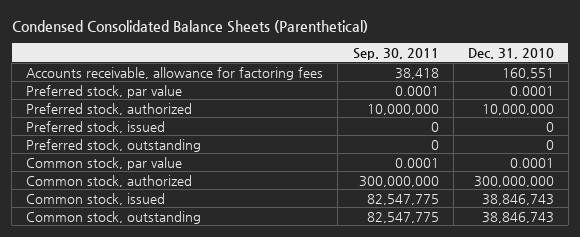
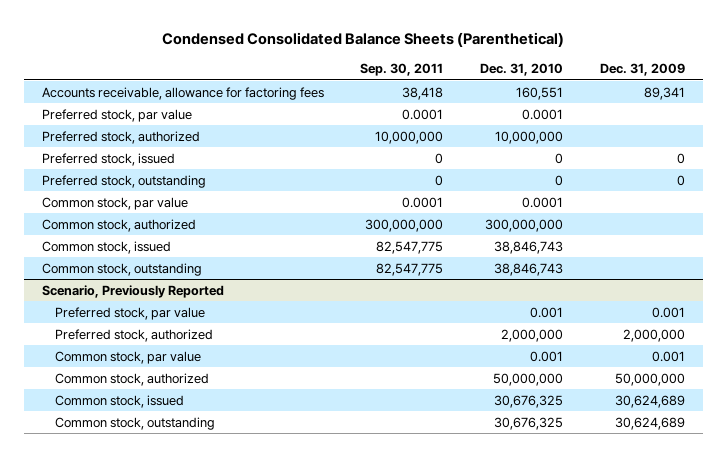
none -> [599,62,685,76] Dec. 31, 2009
none -> [41,284,224,298] Scenario, Previously Reported
none -> [55,306,206,320] Preferred stock, par value
none -> [55,328,214,342] Preferred stock, authorized
none -> [55,350,202,364] Common stock, par value
none -> [55,372,210,386] Common stock, authorized
none -> [55,394,185,408] Common stock, issued
none -> [55,416,216,430] Common stock, outstanding

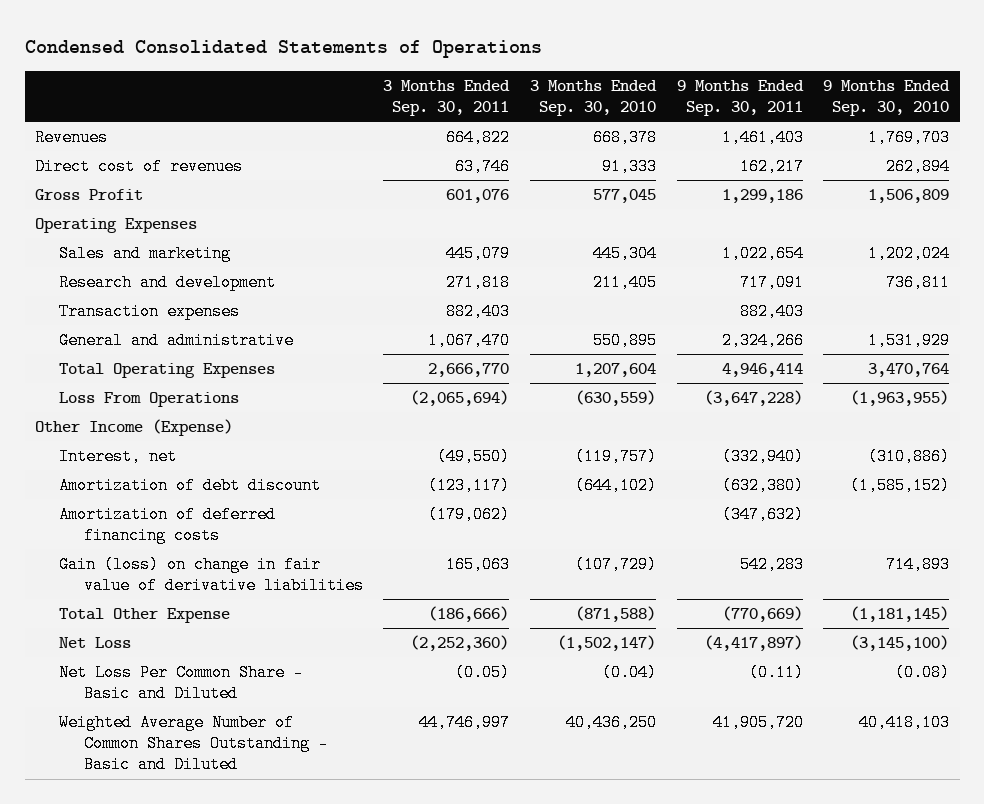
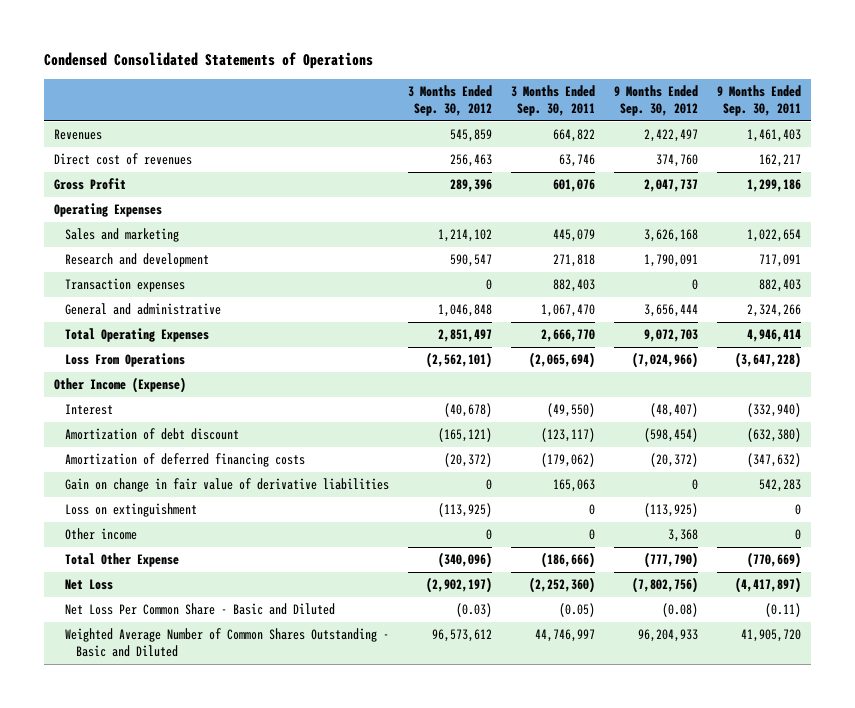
[530,79,658,116] 3 Months Ended Sep. 30, 2010 -> none
[823,79,951,116] 9 Months Ended Sep. 30, 2010 -> none
none -> [407,85,492,116] 3 Months Ended Sep. 30, 2012
none -> [614,85,699,116] 9 Months Ended Sep. 30, 2012
[59,448,178,466] Interest, net -> [64,404,113,416] Interest
[59,556,364,595] Gain (loss) on change in fair value of derivative liabilities -> [64,478,389,493] Gain on change in fair value of derivative liabilities
none -> [64,503,197,518] Loss on extinguishment
none -> [64,528,137,541] Other income

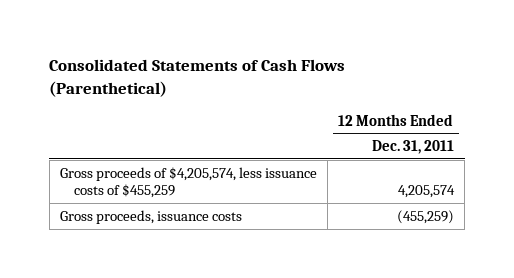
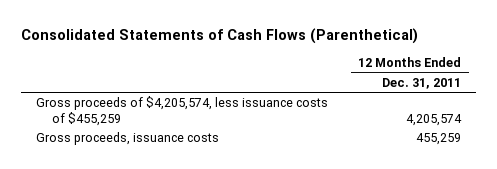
[396,209,454,224] (455,259) -> [416,133,462,146] 455,259

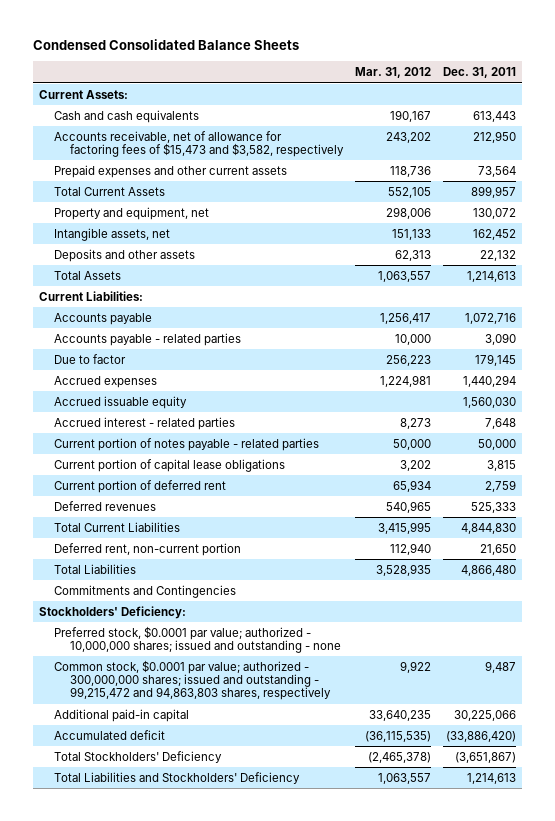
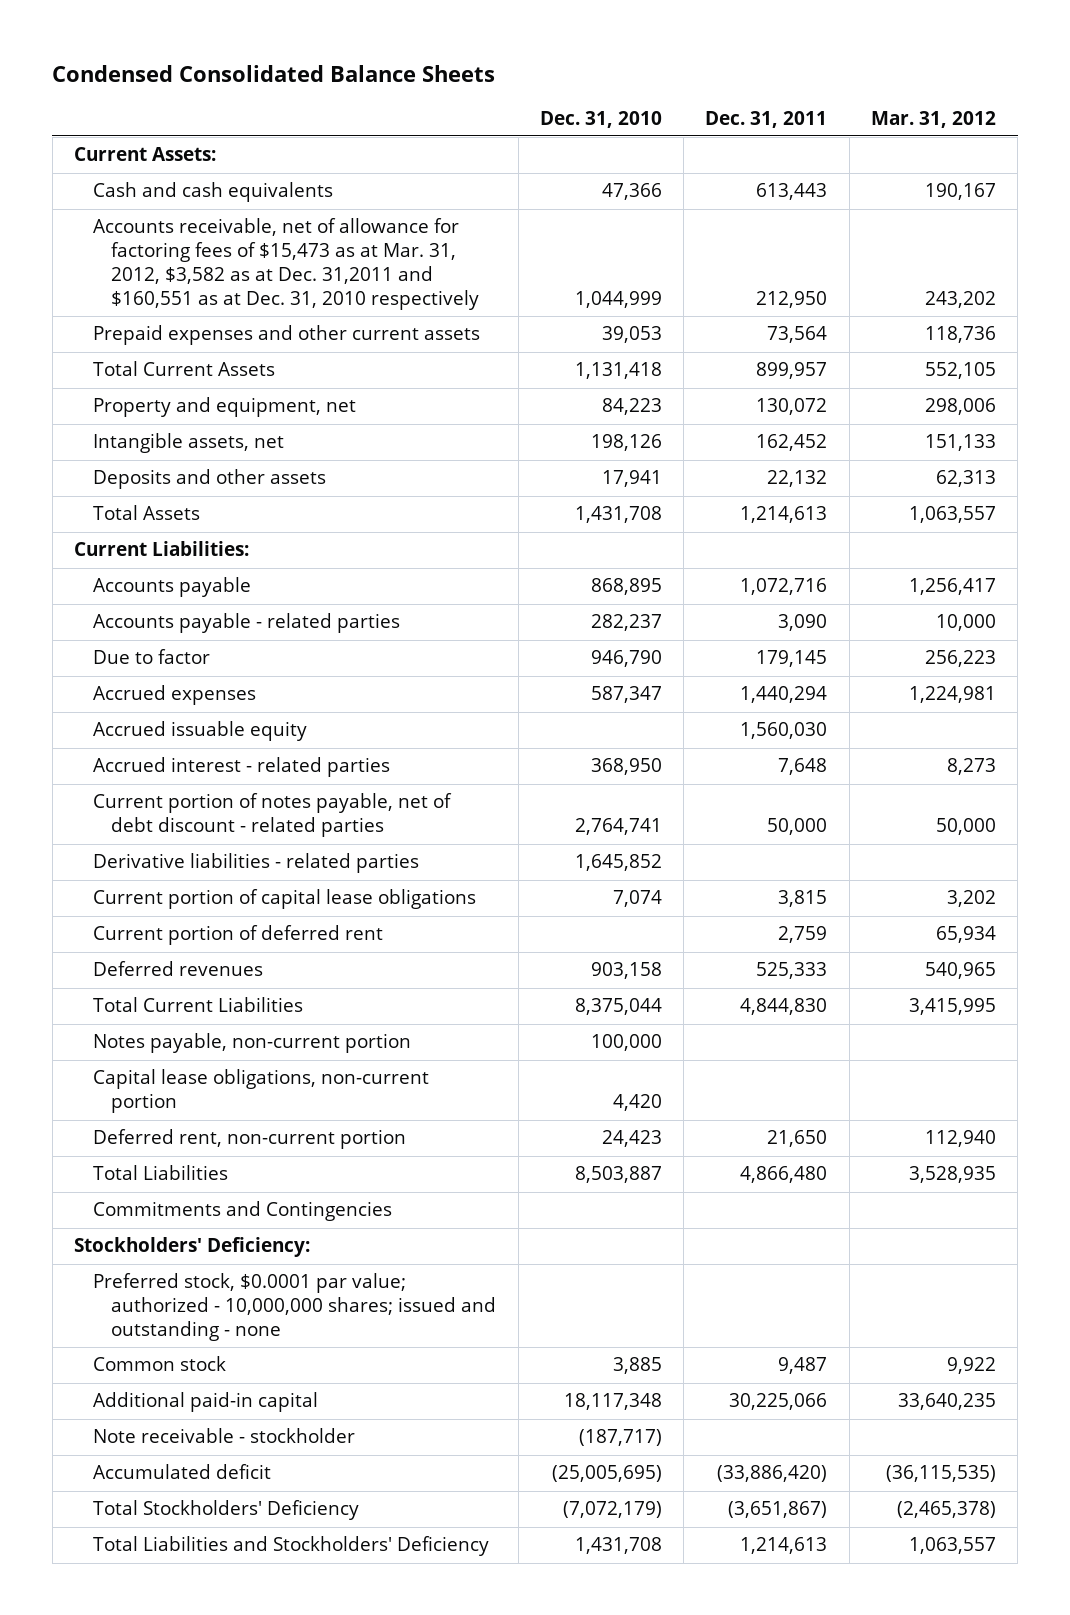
none -> [539,110,662,128] Dec. 31, 2010
[54,130,344,157] Accounts receivable, net of allowance for factoring fees of $15,473 and $3,582, respectively -> [92,218,480,311] Accounts receivable, net of allowance for factoring fees of $15,473 as at Mar. 31, 2012, $3,582 as at Dec. 31,2011 and $160,551 as at Dec. 31, 2010 respectively
[54,437,320,451] Current portion of notes payable - related parties -> [92,793,452,838] Current portion of notes payable, net of debt discount - related parties
none -> [92,853,419,874] Derivative liabilities - related parties
none -> [92,1033,411,1054] Notes payable, non-current portion
none -> [92,1069,429,1114] Capital lease obligations, non-current portion
[54,659,331,701] Common stock, $0.0001 par value; authorized - 300,000,000 shares; issued and outstanding - 99,215,472 and 94,863,803 shares, respectively -> [92,1356,226,1372] Common stock
none -> [92,1428,355,1444] Note receivable - stockholder

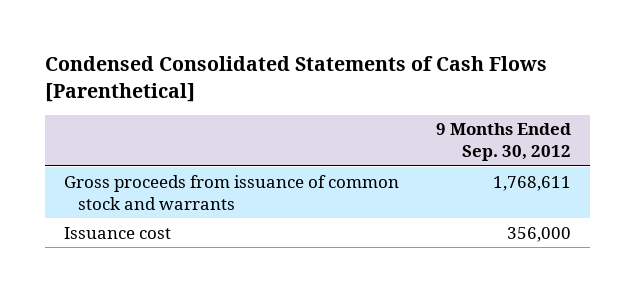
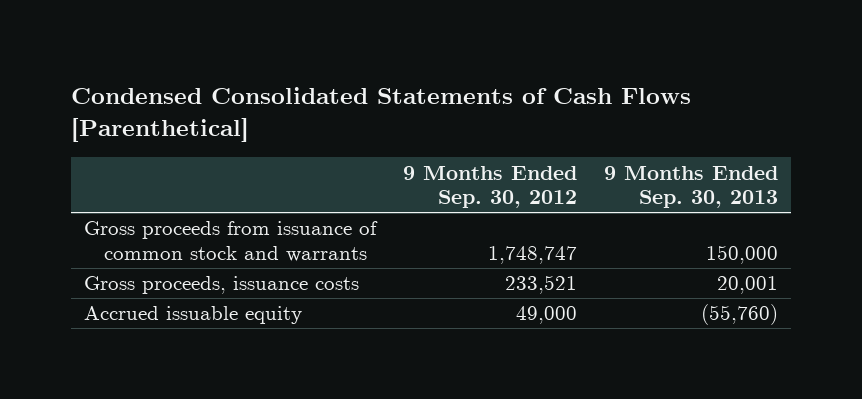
none -> [603,165,778,209] 9 Months Ended Sep. 30, 2013
[493,175,572,191] 1,768,611 -> [488,245,578,264] 1,748,747
[63,226,171,239] Issuance cost -> [84,276,360,295] Gross proceeds, issuance costs
[507,226,572,242] 356,000 -> [505,275,578,295] 233,521
none -> [84,306,303,325] Accrued issuable equity

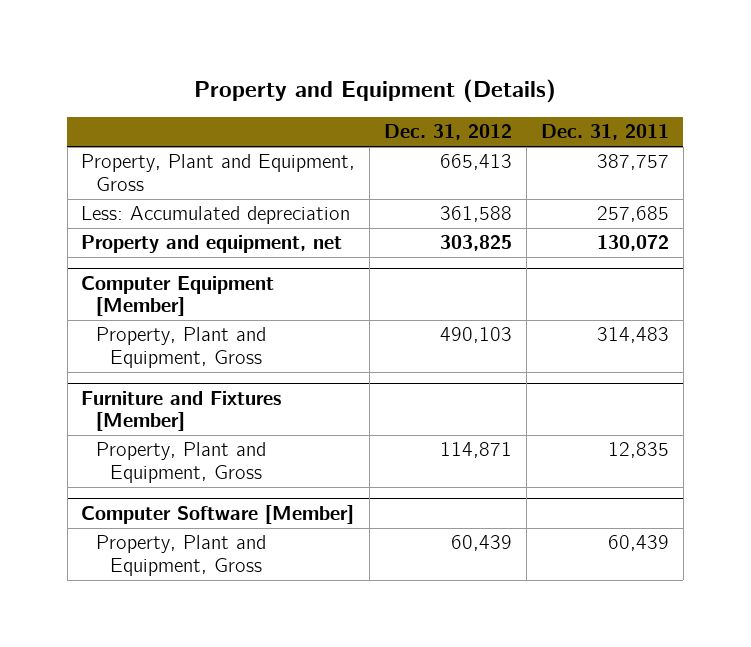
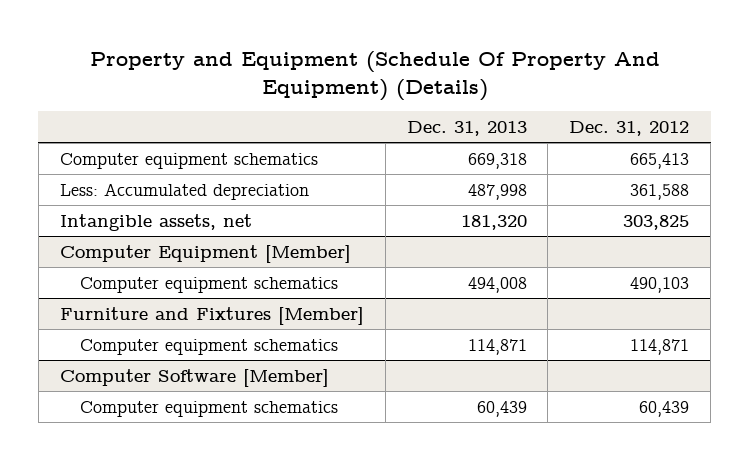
[194,79,557,104] Property and Equipment (Details) -> [89,51,660,101] Property and Equipment (Schedule Of Property And Equipment) (Details)
[541,124,670,141] Dec. 31, 2011 -> none
none -> [406,120,527,136] Dec. 31, 2013
[81,154,356,192] Property, Plant and Equipment, Gross -> [59,152,318,169] Computer equipment schematics
[81,235,343,254] Property and equipment, net -> [59,213,252,231] Intangible assets, net
[95,327,266,369] Property, Plant and Equipment, Gross -> [79,276,338,293] Computer equipment schematics
[95,442,266,484] Property, Plant and Equipment, Gross -> [79,338,338,355] Computer equipment schematics
[95,535,266,577] Property, Plant and Equipment, Gross -> [79,400,338,417] Computer equipment schematics

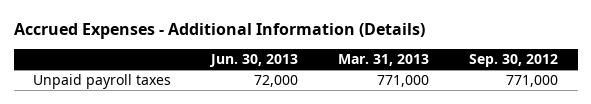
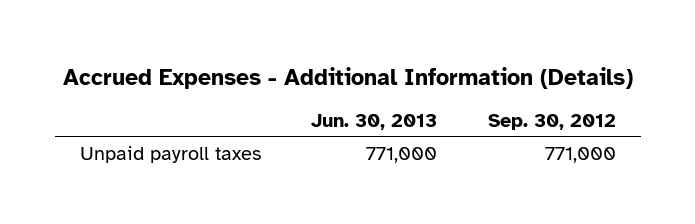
[338,54,430,67] Mar. 31, 2013 -> none
[254,75,299,88] 72,000 -> [366,146,438,163] 771,000

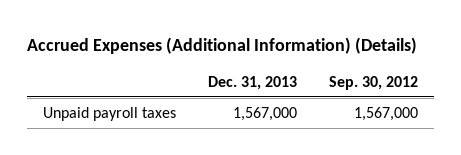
[62,66,633,89] Accrued Expenses - Additional Information (Details) -> [26,36,417,54] Accrued Expenses (Additional Information) (Details)
[311,113,438,130] Jun. 30, 2013 -> none
none -> [208,75,298,90] Dec. 31, 2013
[544,146,616,163] 771,000 -> [354,107,419,122] 1,567,000

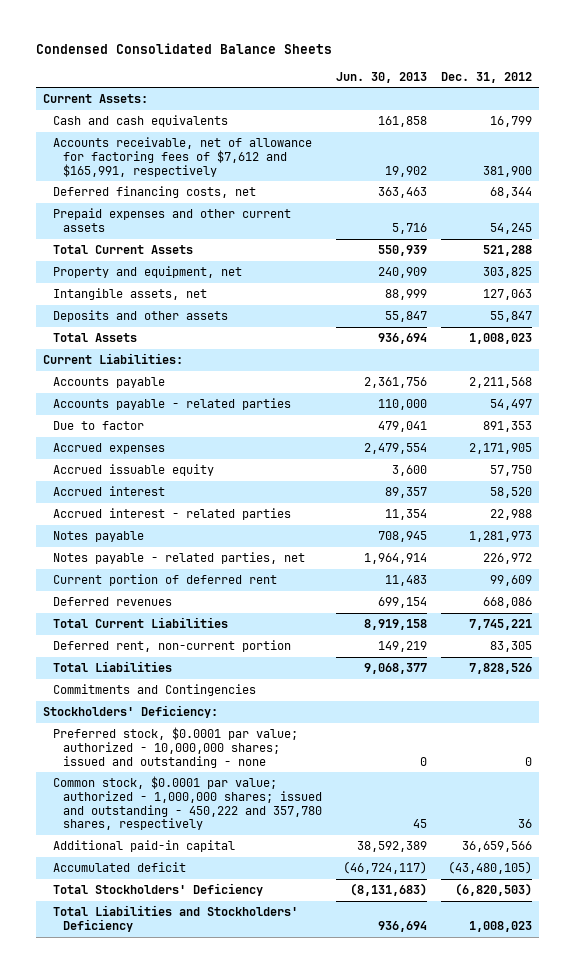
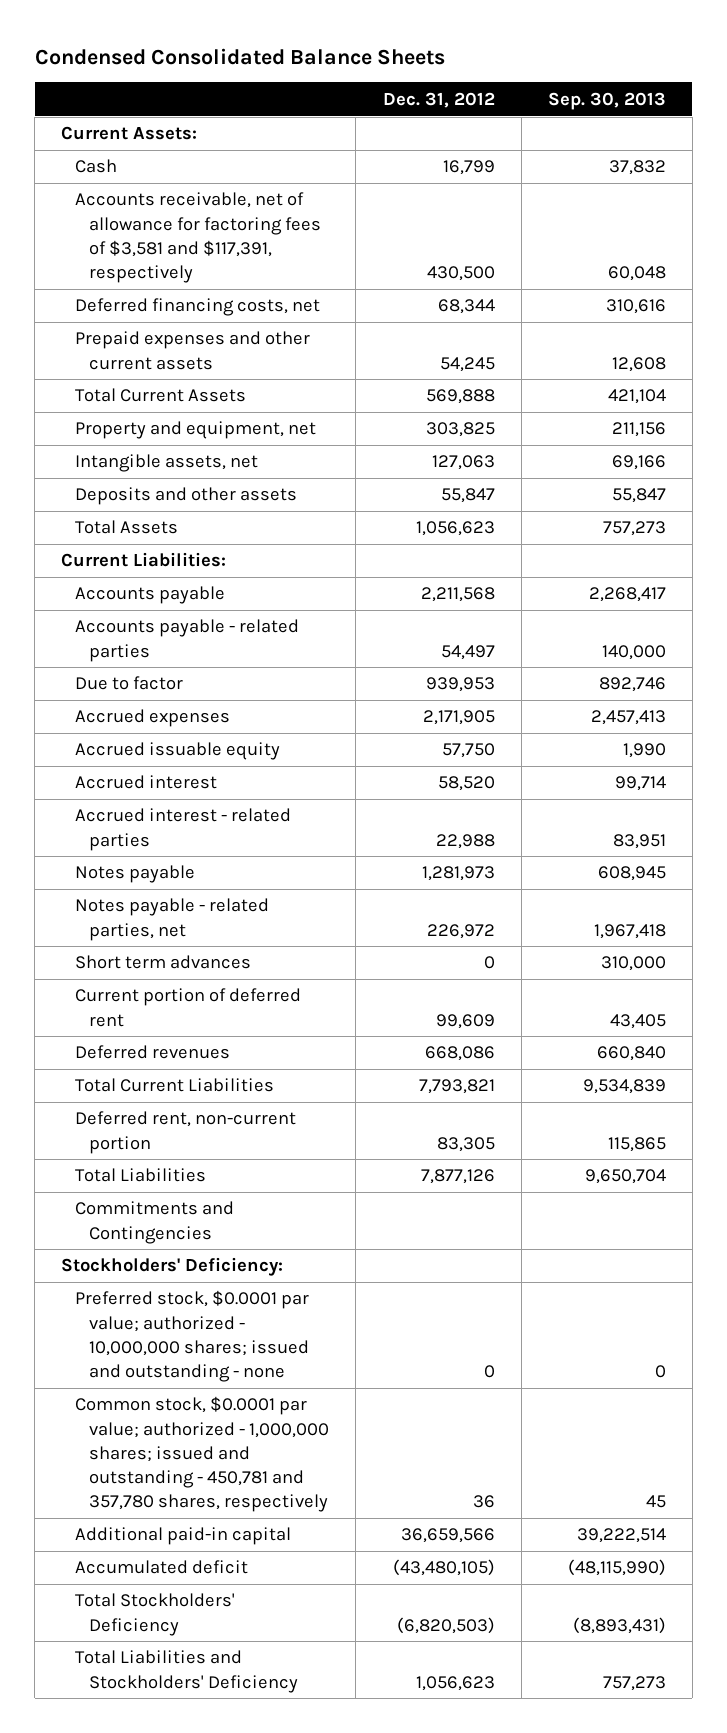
[335,71,427,83] Jun. 30, 2013 -> none
none -> [547,91,666,110] Sep. 30, 2013
[52,115,228,128] Cash and cash equivalents -> [75,159,118,174] Cash
[52,137,312,177] Accounts receivable, net of allowance for factoring fees of $7,612 and $165,991, respectively -> [75,192,322,283] Accounts receivable, net of allowance for factoring fees of $3,581 and $117,391, respectively
[482,165,532,177] 381,900 -> [426,265,495,281] 430,500
[482,245,532,257] 521,288 -> [425,389,495,405] 569,888
[468,333,532,345] 1,008,023 -> [415,521,495,537] 1,056,623
[482,421,532,433] 891,353 -> [425,677,495,693] 939,953
none -> [75,955,252,970] Short term advances
[468,619,532,631] 7,745,221 -> [418,1079,495,1095] 7,793,821
[468,663,532,675] 7,828,526 -> [420,1169,495,1185] 7,877,126
[52,776,322,831] Common stock, $0.0001 par value; authorized - 1,000,000 shares; issued and outstanding - 450,222 and 357,780 shares, respectively -> [75,1396,330,1513] Common stock, $0.0001 par value; authorized - 1,000,000 shares; issued and outstanding - 450,781 and 357,780 shares, respectively
[468,920,532,932] 1,008,023 -> [415,1675,495,1691] 1,056,623

